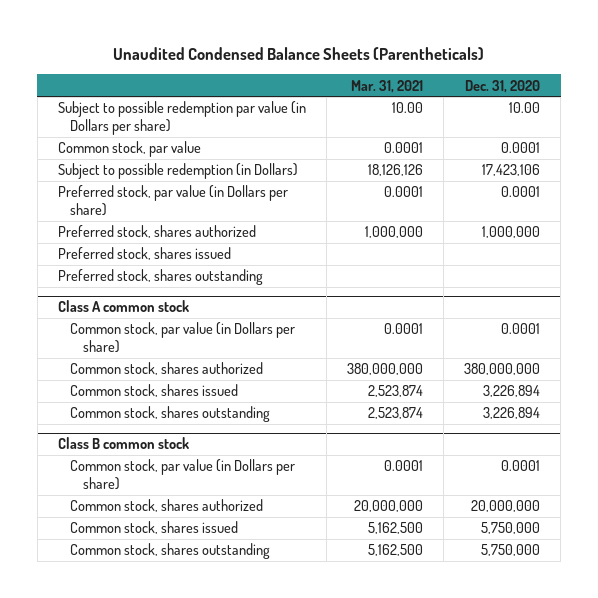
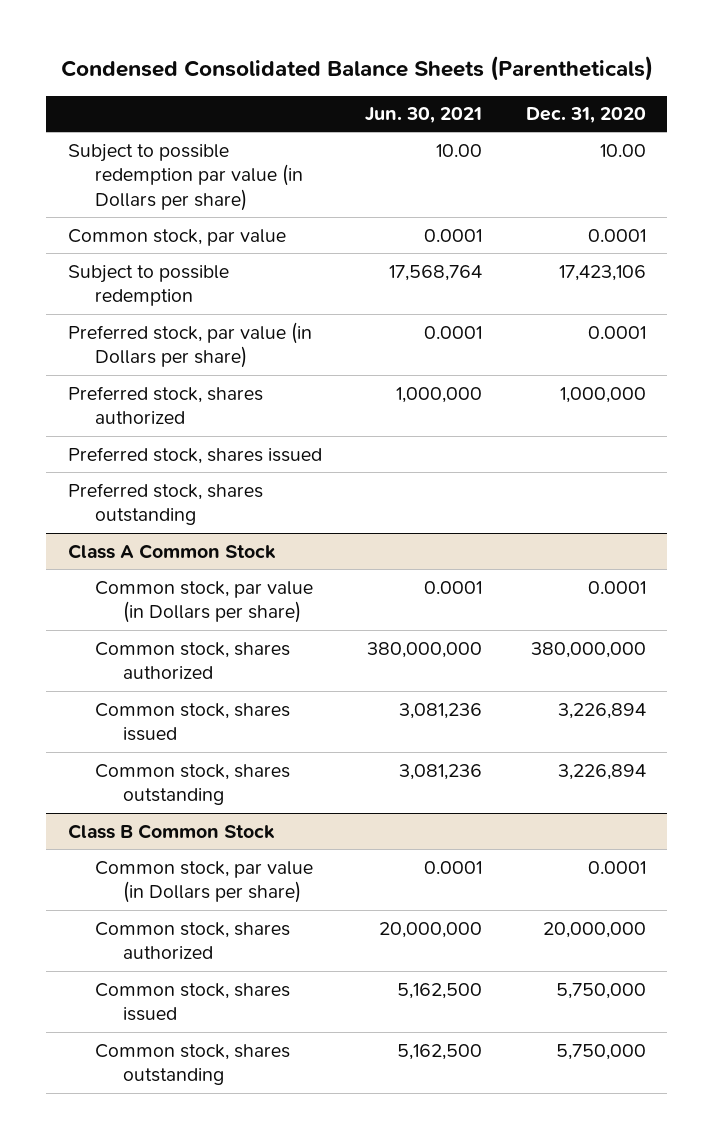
[112,46,484,60] Unaudited Condensed Balance Sheets (Parentheticals) -> [60,56,653,82] Condensed Consolidated Balance Sheets (Parentheticals)
[350,79,423,93] Mar. 31, 2021 -> none
none -> [365,107,483,124] Jun. 30, 2021
[57,163,298,180] Subject to possible redemption (in Dollars) -> [67,264,229,307] Subject to possible redemption
[57,300,189,313] Class A common stock -> [67,543,276,559] Class A Common Stock
[57,437,189,450] Class B common stock -> [67,823,275,839] Class B Common Stock

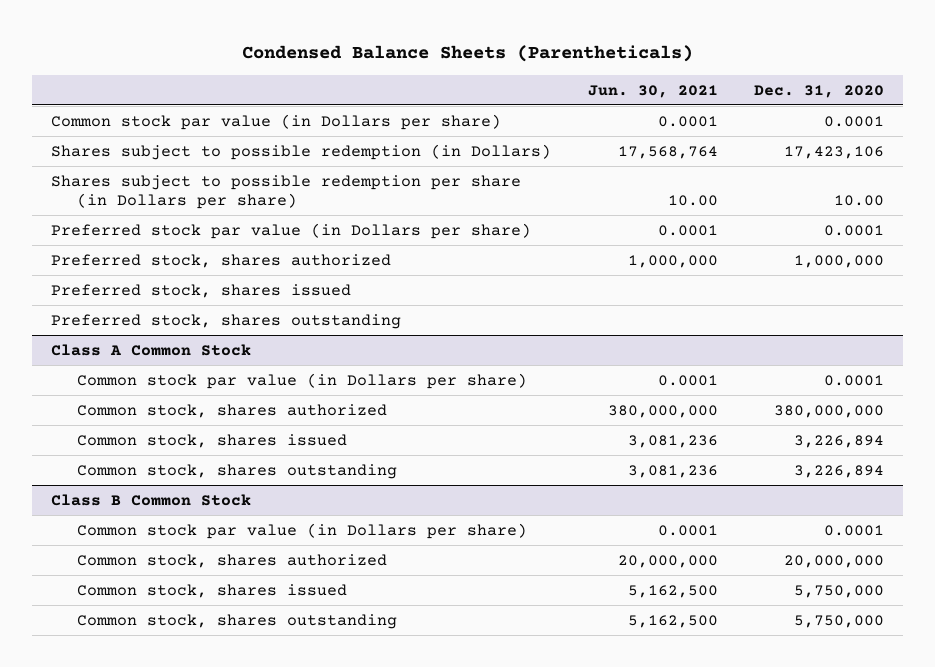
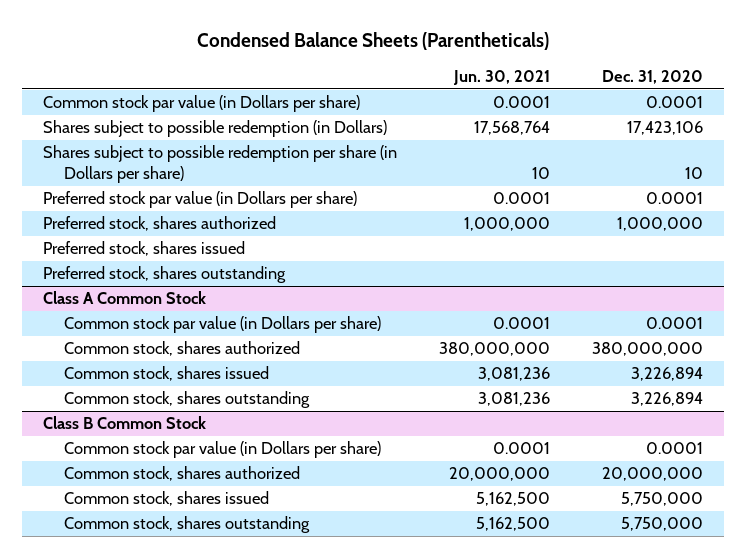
[667,195,718,207] 10.00 -> [531,167,550,180] 10
[834,195,885,207] 10.00 -> [685,167,704,180] 10

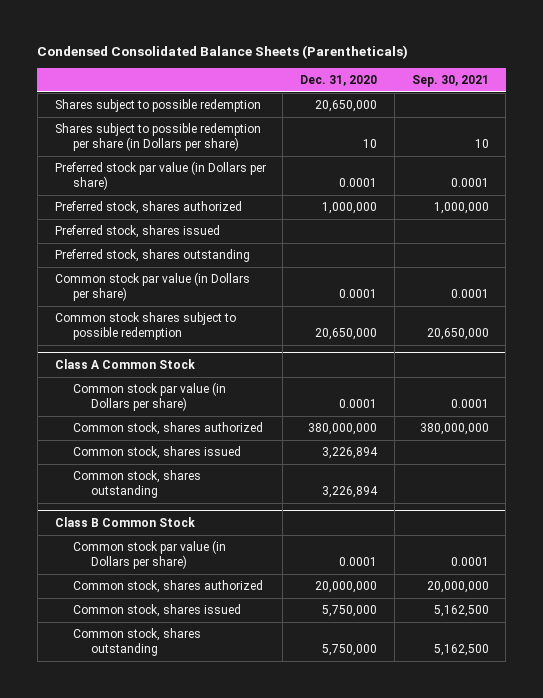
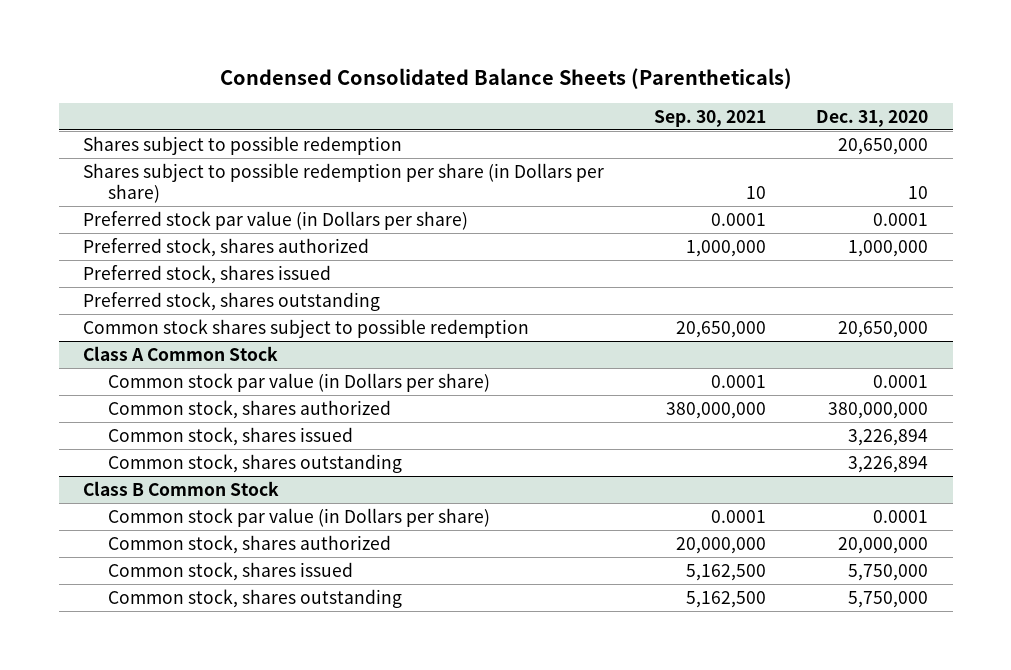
[54,272,250,302] Common stock par value (in Dollars per share) -> none

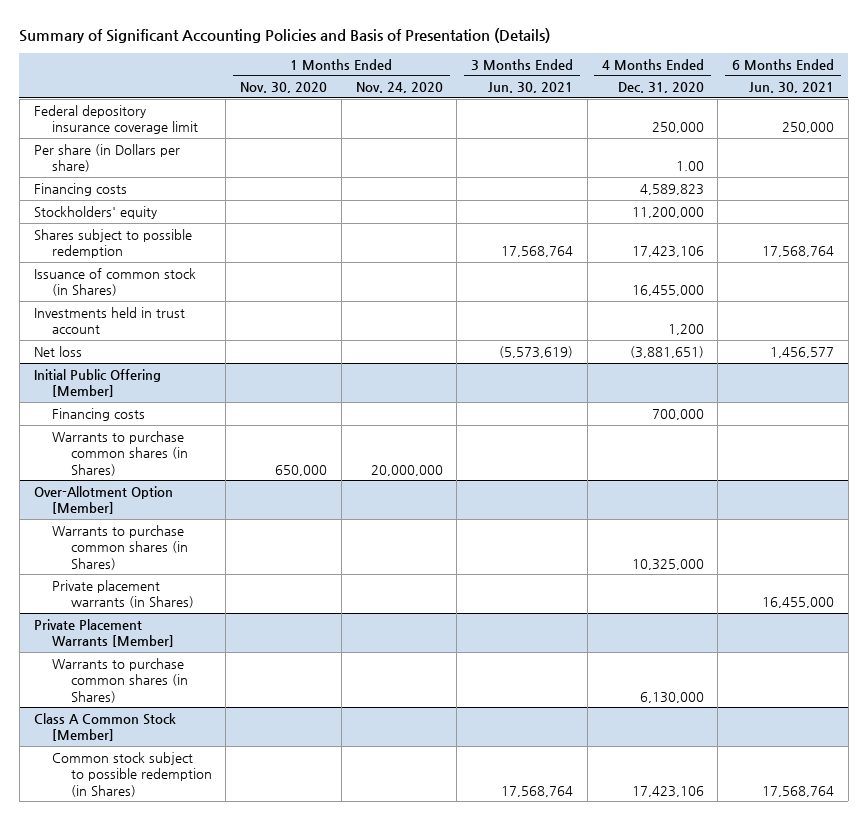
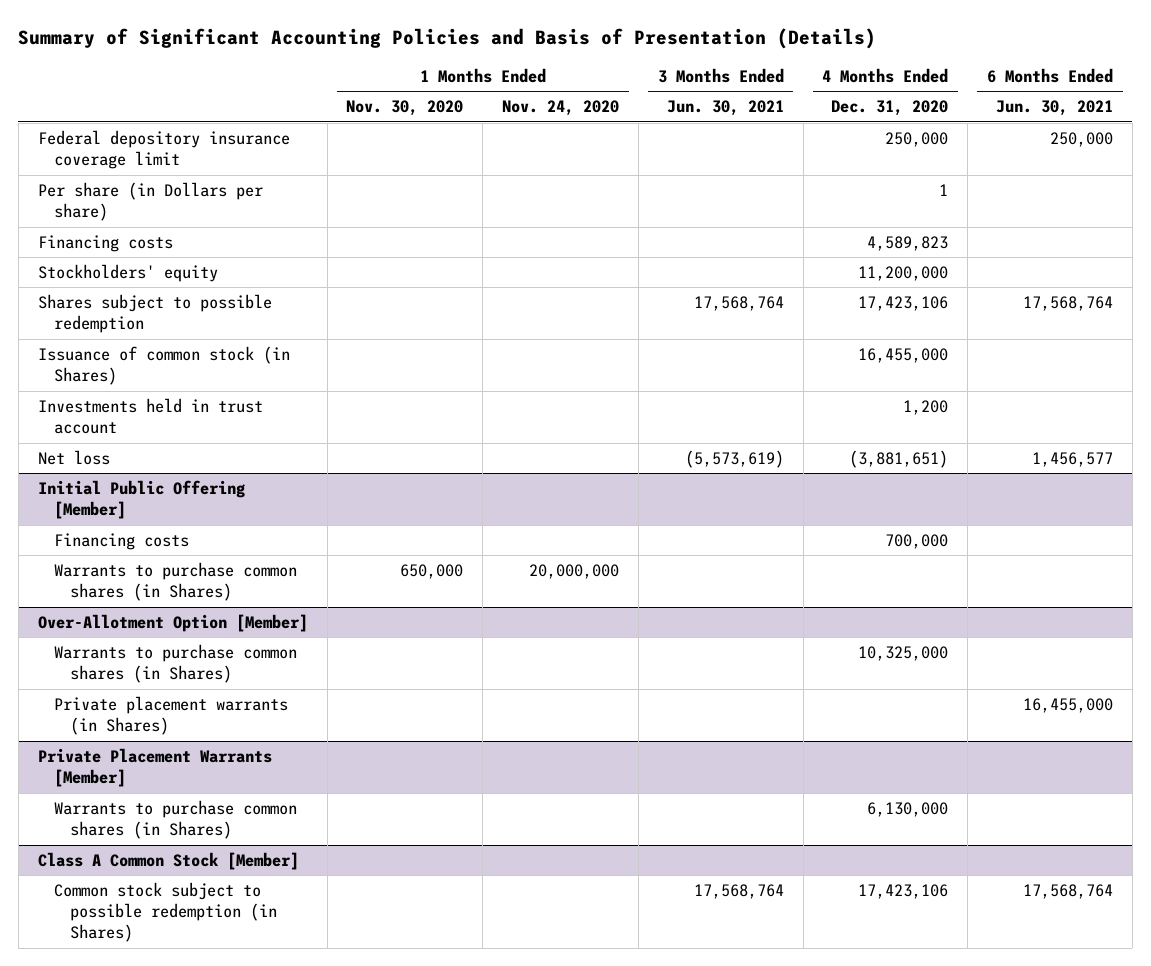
[675,161,704,172] 1.00 -> [939,184,949,197] 1

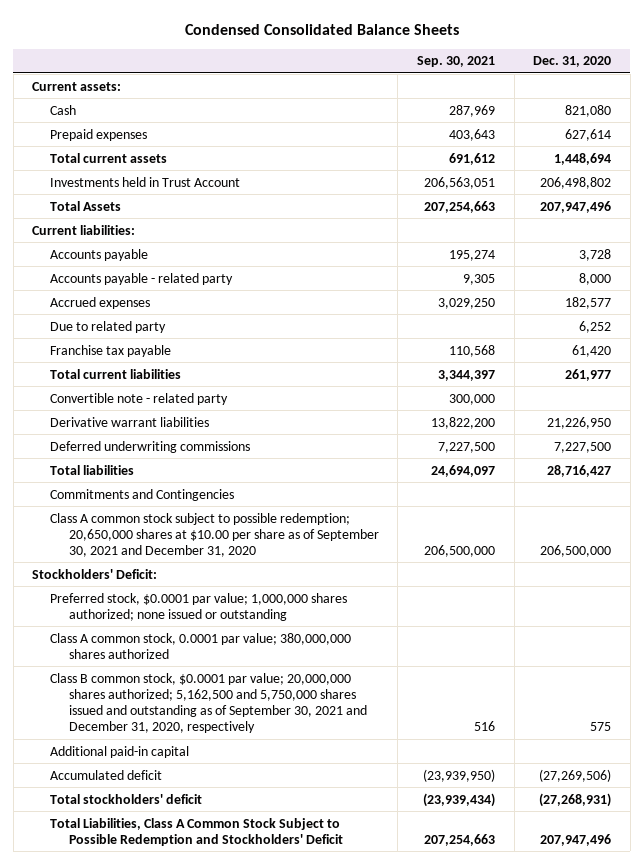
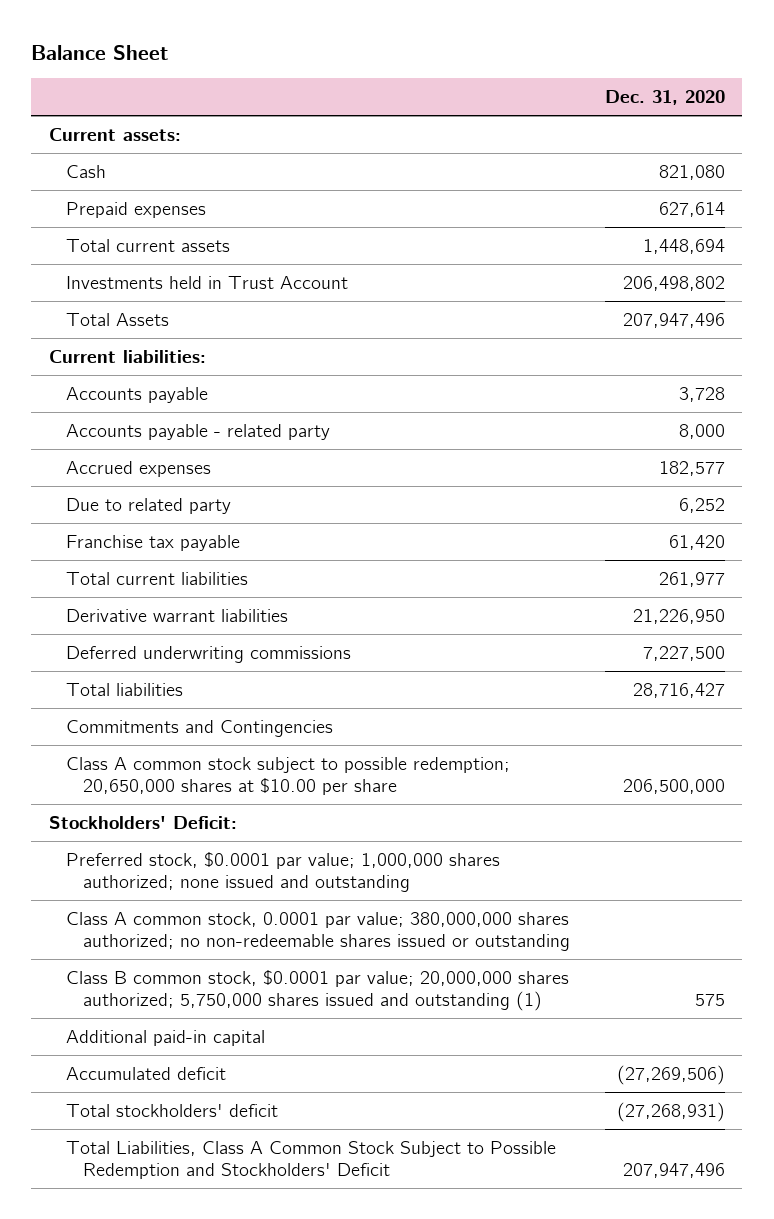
[184,23,459,35] Condensed Consolidated Balance Sheets -> [31,44,169,60] Balance Sheet
[416,56,495,68] Sep. 30, 2021 -> none
[50,392,229,405] Convertible note - related party -> none
[50,512,379,557] Class A common stock subject to possible redemption; 20,650,000 shares at $10.00 per share as of September 30, 2021 and December 31, 2020 -> [65,756,510,796] Class A common stock subject to possible redemption; 20,650,000 shares at $10.00 per share
[50,592,348,621] Preferred stock, $0.0001 par value; 1,000,000 shares authorized; none issued or outstanding -> [65,851,500,893] Preferred stock, $0.0001 par value; 1,000,000 shares authorized; none issued and outstanding
[50,632,352,659] Class A common stock, 0.0001 par value; 380,000,000 shares authorized -> [65,911,571,952] Class A common stock, 0.0001 par value; 380,000,000 shares authorized; no non-redeemable shares issued or outstanding
[50,672,367,733] Class B common stock, $0.0001 par value; 20,000,000 shares authorized; 5,162,500 and 5,750,000 shares issued and outstanding as of September 30, 2021 and December 31, 2020, respectively -> [65,969,569,1012] Class B common stock, $0.0001 par value; 20,000,000 shares authorized; 5,750,000 shares issued and outstanding (1)

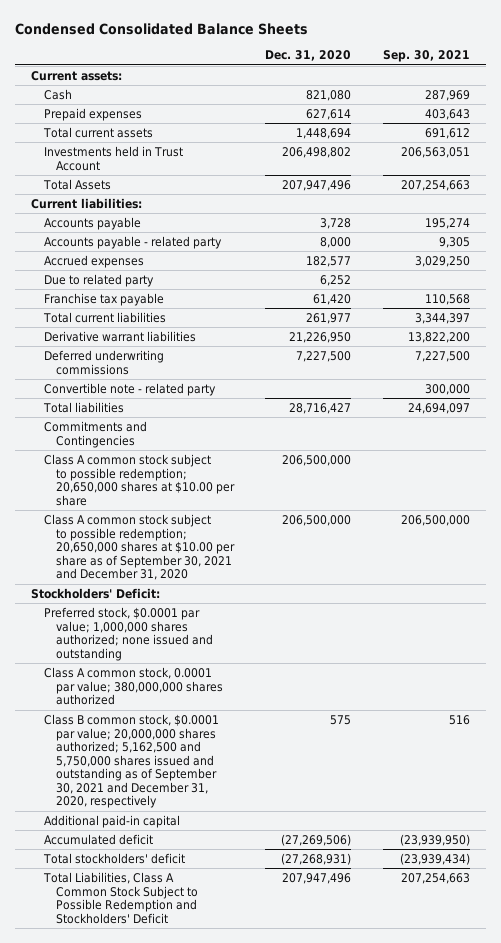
[31,44,169,60] Balance Sheet -> [15,22,309,35] Condensed Consolidated Balance Sheets
none -> [382,50,470,63] Sep. 30, 2021
none -> [43,382,216,396] Convertible note - related party
none -> [43,513,236,581] Class A common stock subject to possible redemption; 20,650,000 shares at $10.00 per share as of September 30, 2021 and December 31, 2020
[65,851,500,893] Preferred stock, $0.0001 par value; 1,000,000 shares authorized; none issued and outstanding -> [43,606,214,661] Preferred stock, $0.0001 par value; 1,000,000 shares authorized; none issued and outstanding
[65,911,571,952] Class A common stock, 0.0001 par value; 380,000,000 shares authorized; no non-redeemable shares issued or outstanding -> [43,666,224,706] Class A common stock, 0.0001 par value; 380,000,000 shares authorized
[65,969,569,1012] Class B common stock, $0.0001 par value; 20,000,000 shares authorized; 5,750,000 shares issued and outstanding (1) -> [43,713,219,809] Class B common stock, $0.0001 par value; 20,000,000 shares authorized; 5,162,500 and 5,750,000 shares issued and outstanding as of September 30, 2021 and December 31, 2020, respectively

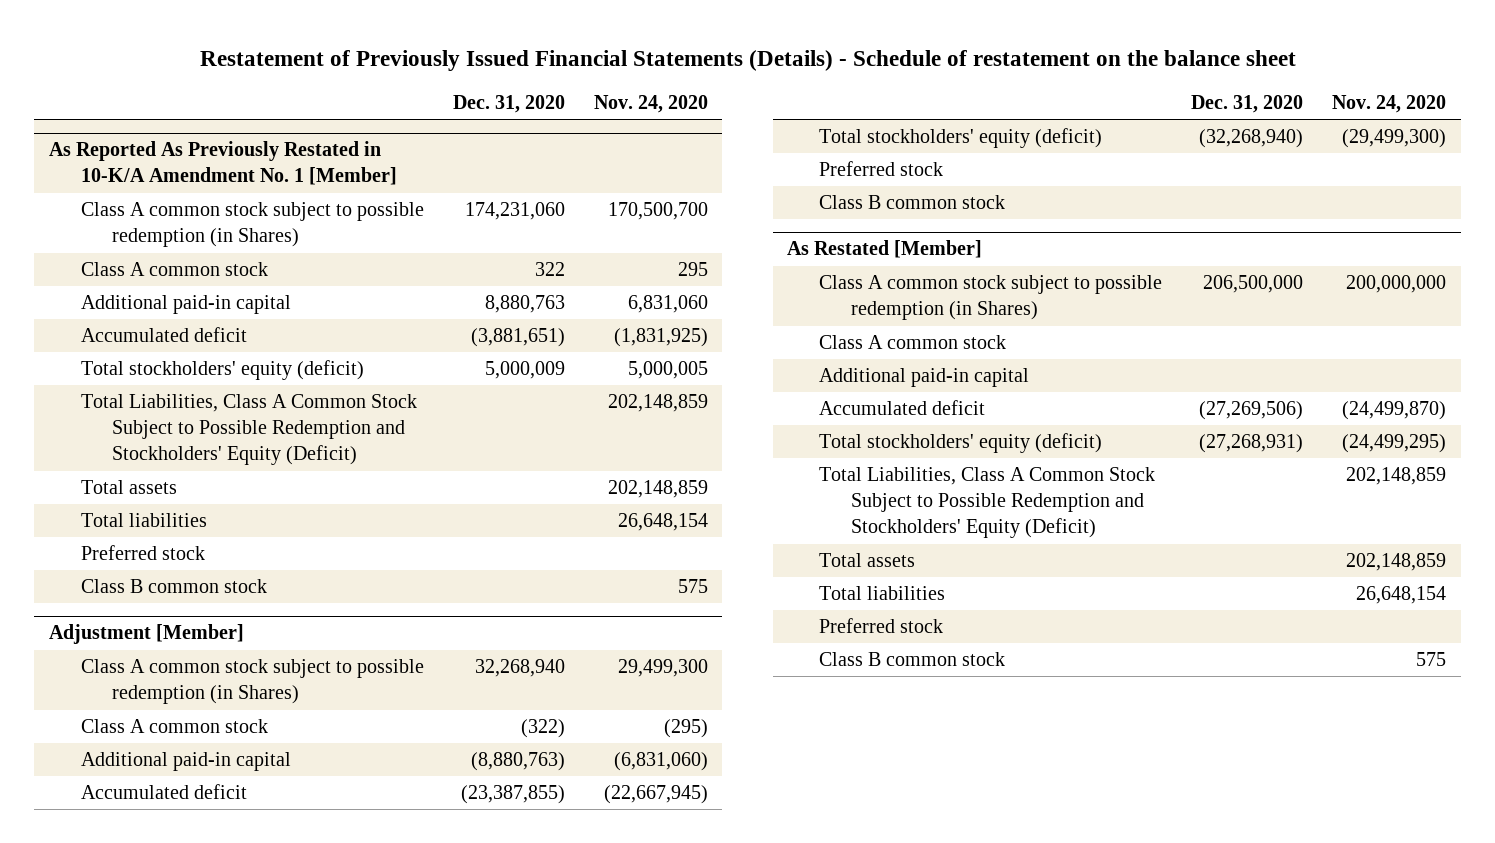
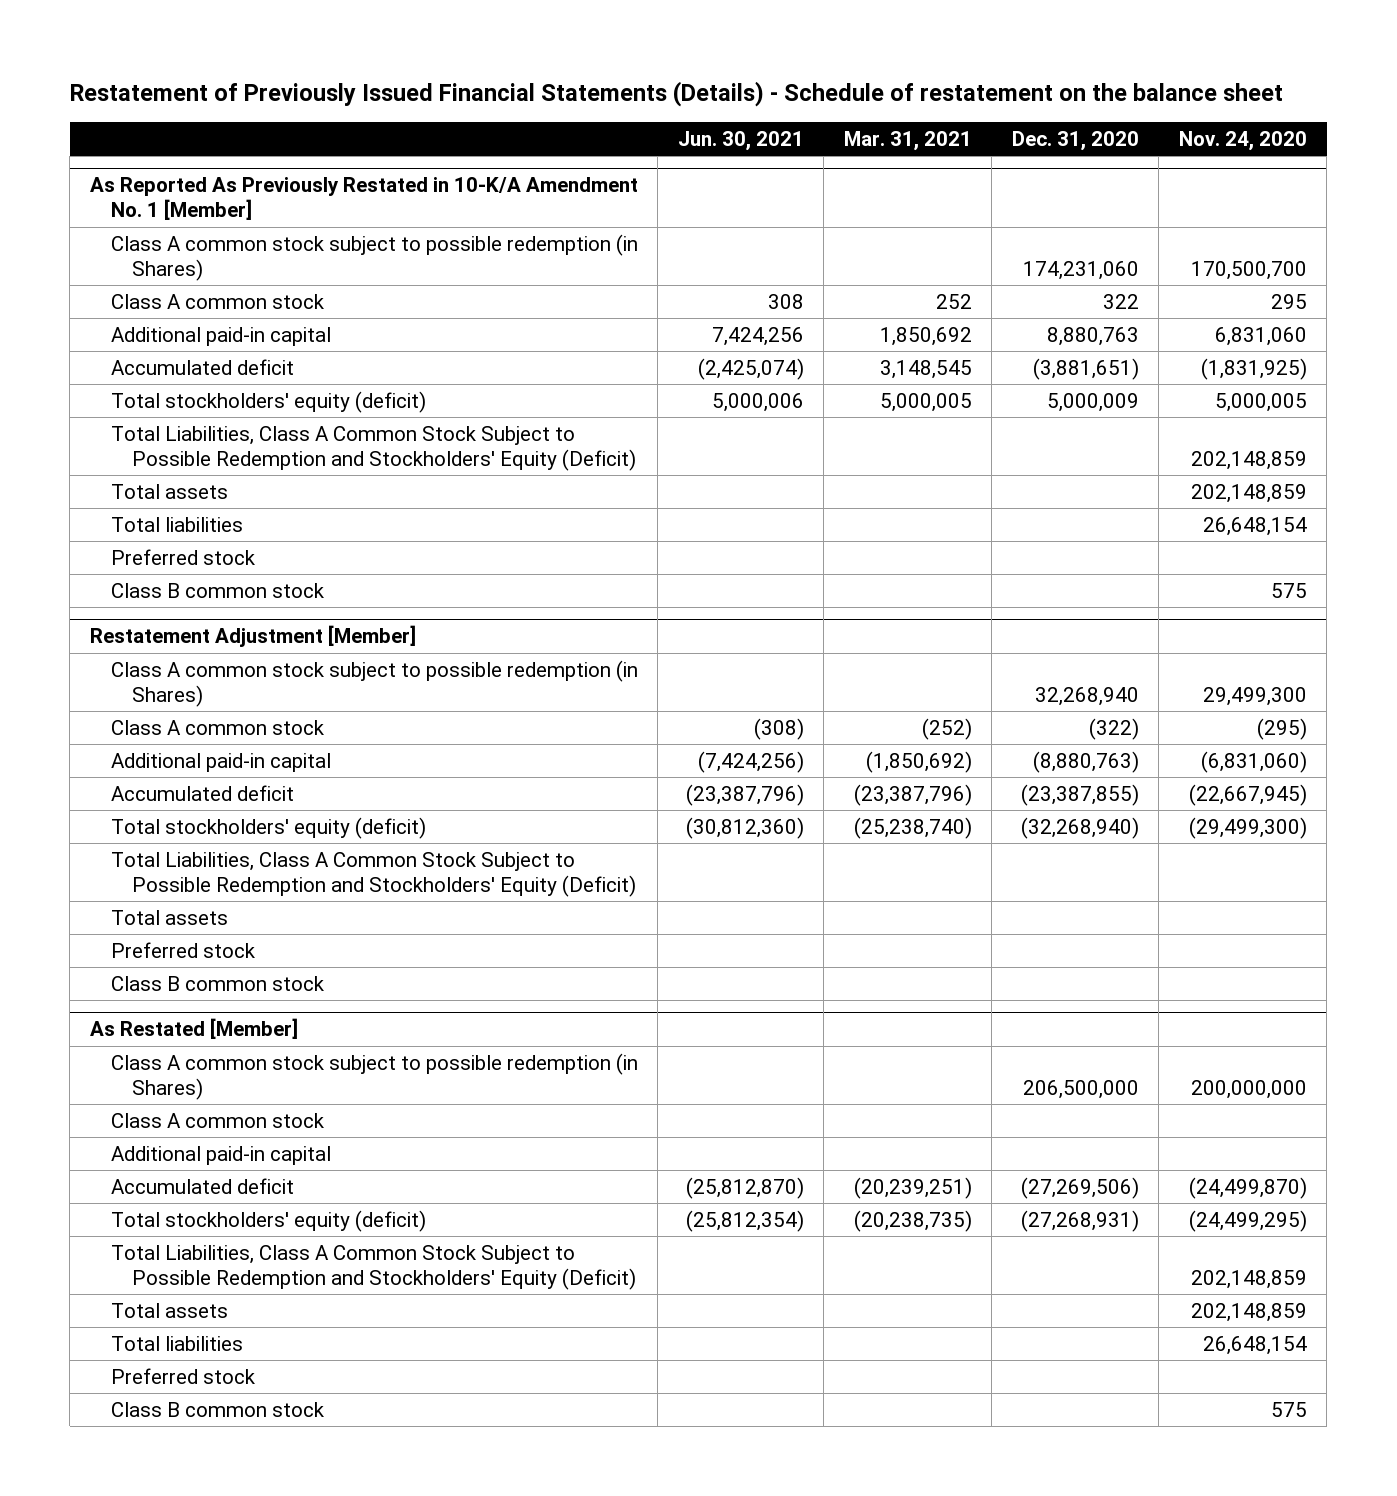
none -> [677,130,804,151] Jun. 30, 2021
none -> [843,130,972,151] Mar. 31, 2021
[49,624,245,645] Adjustment [Member] -> [89,625,416,648] Restatement Adjustment [Member]
none -> [111,851,637,897] Total Liabilities, Class A Common Stock Subject to Possible Redemption and Stockholders' Equity (Deficit)
none -> [111,909,229,925] Total assets

